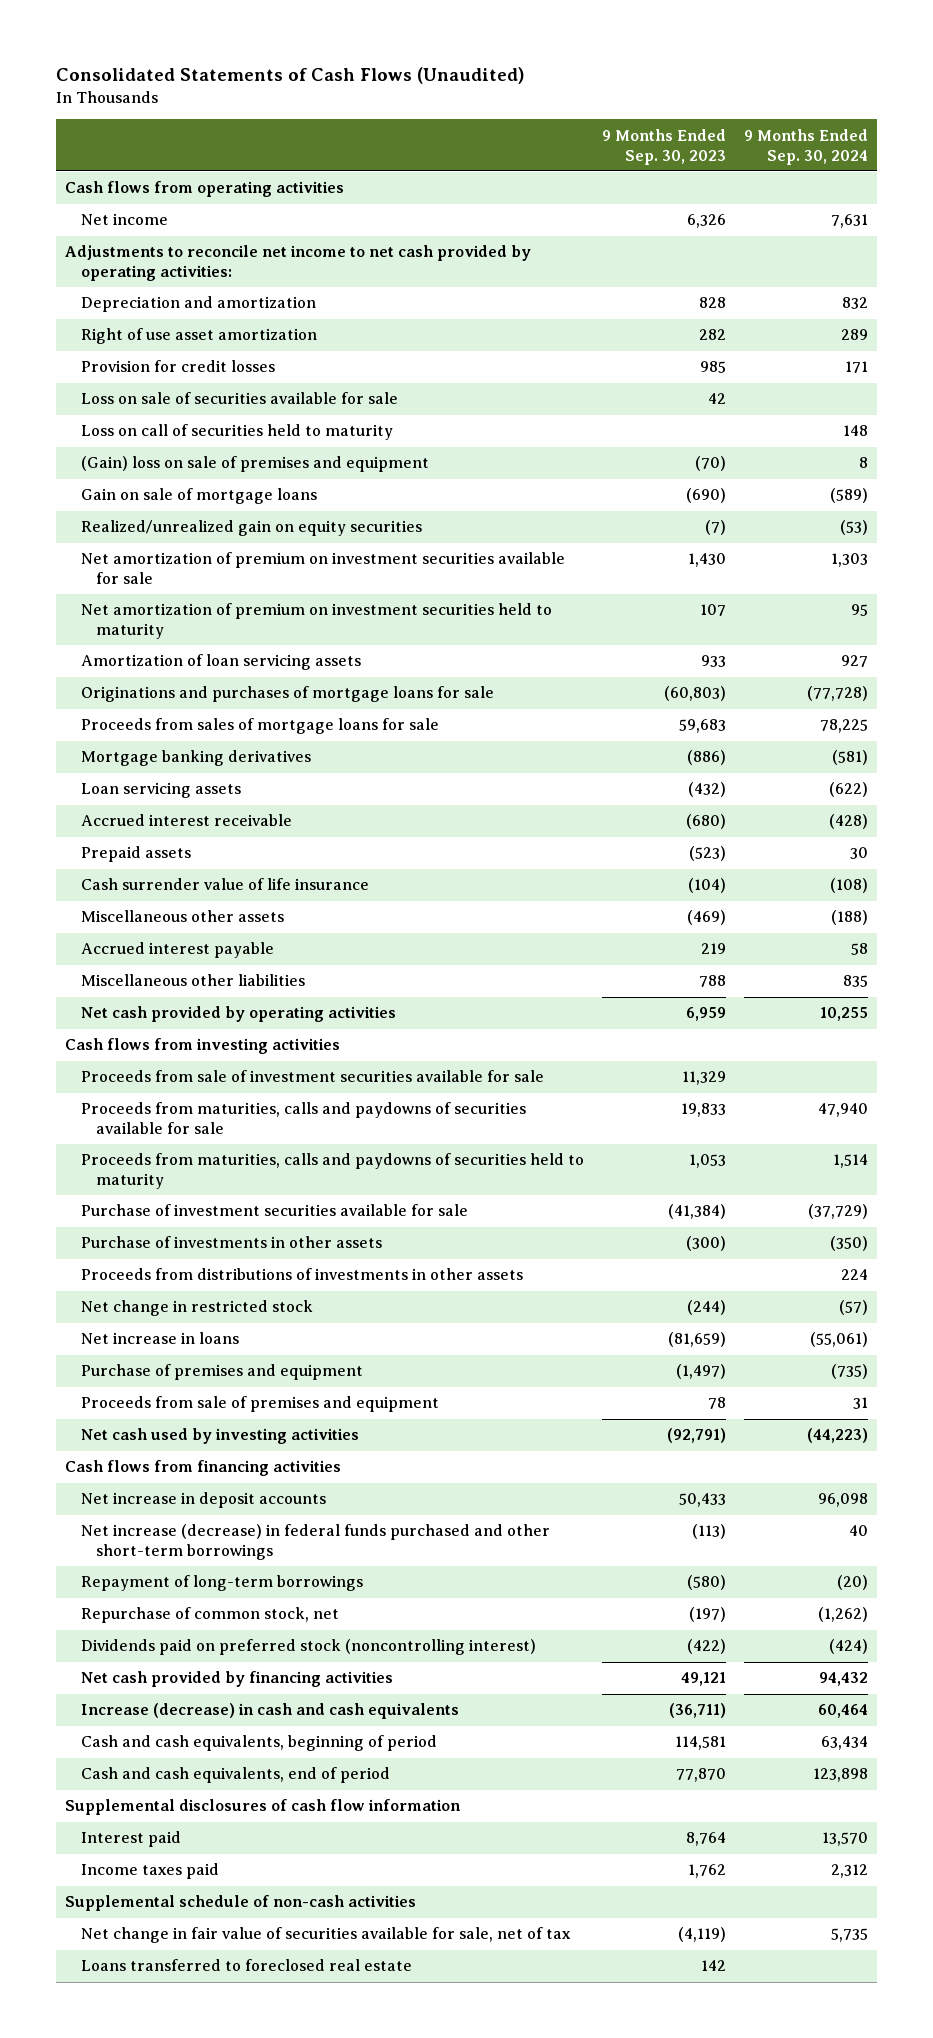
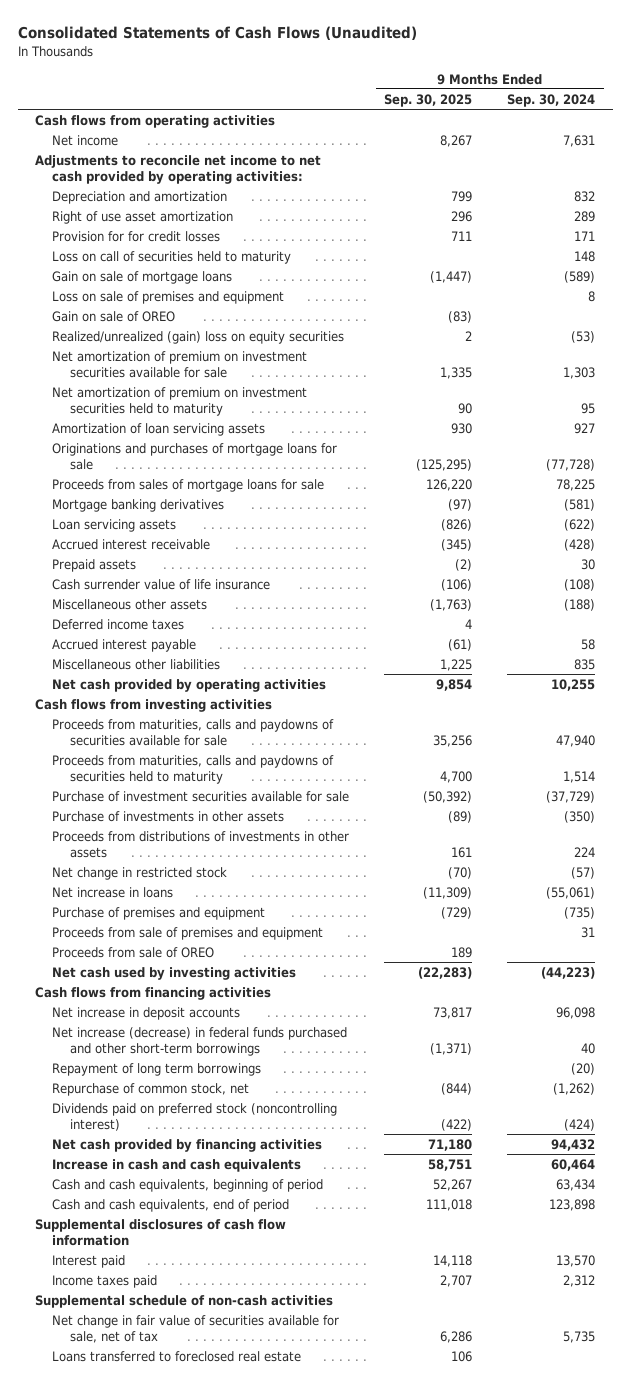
[601,128,726,165] 9 Months Ended Sep. 30, 2023 -> none
none -> [384,93,473,107] Sep. 30, 2025
[80,392,398,405] Loss on sale of securities available for sale -> none
[80,360,275,373] Provision for credit losses -> [52,230,221,242] Provision for for credit losses
[80,456,429,473] (Gain) loss on sale of premises and equipment -> none
none -> [52,290,285,304] Loss on sale of premises and equipment
none -> [52,310,176,322] Gain on sale of OREO
[80,520,422,537] Realized/unrealized gain on equity securities -> [52,330,345,344] Realized/unrealized (gain) loss on equity securities
none -> [52,618,185,630] Deferred income taxes
[80,1070,544,1083] Proceeds from sale of investment securities available for sale -> none
none -> [52,946,215,958] Proceeds from sale of OREO
[80,1575,363,1592] Repayment of long-term borrowings -> [52,1062,262,1076] Repayment of long term borrowings
[80,1703,459,1720] Increase (decrease) in cash and cash equivalents -> [52,1158,302,1172] Increase in cash and cash equivalents

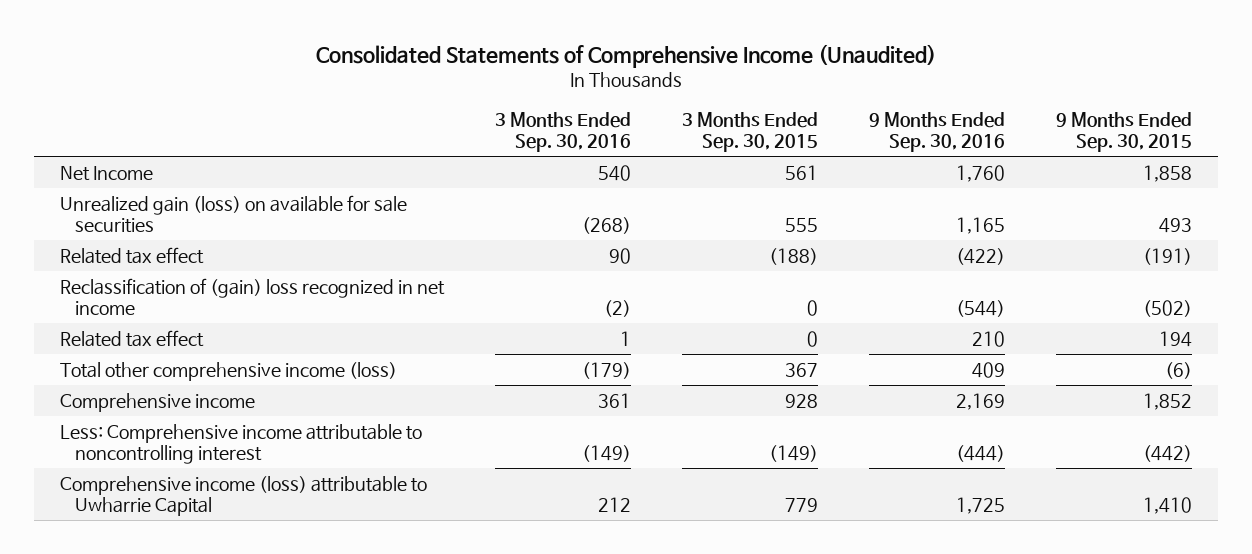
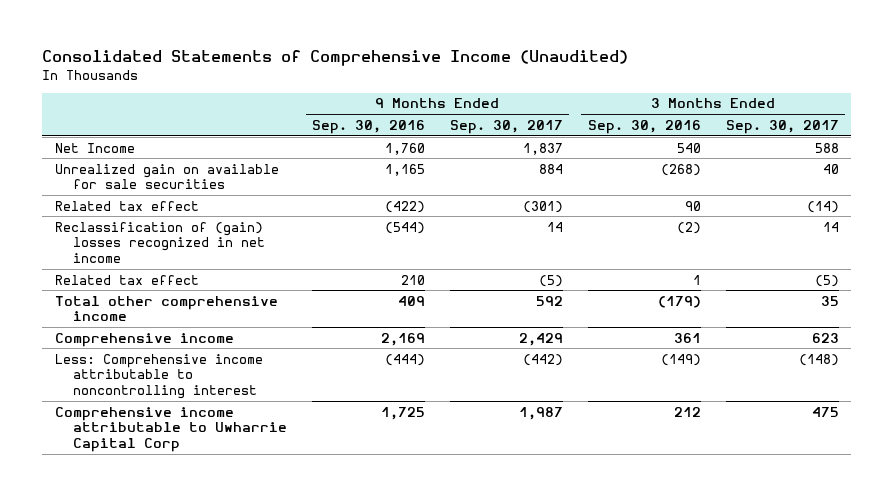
[682,112,819,153] 3 Months Ended Sep. 30, 2015 -> none
[1056,112,1193,153] 9 Months Ended Sep. 30, 2015 -> none
none -> [449,119,563,134] Sep. 30, 2017
none -> [725,119,839,134] Sep. 30, 2017
[59,194,407,233] Unrealized gain (loss) on available for sale securities -> [54,163,279,190] Unrealized gain on available for sale securities
[59,277,445,315] Reclassification of (gain) loss recognized in net income -> [54,221,265,263] Reclassification of (gain) losses recognized in net income
[59,361,397,381] Total other comprehensive income (loss) -> [54,295,278,322] Total other comprehensive income
[59,475,427,516] Comprehensive income (loss) attributable to Uwharrie Capital -> [54,406,287,452] Comprehensive income attributable to Uwharrie Capital Corp

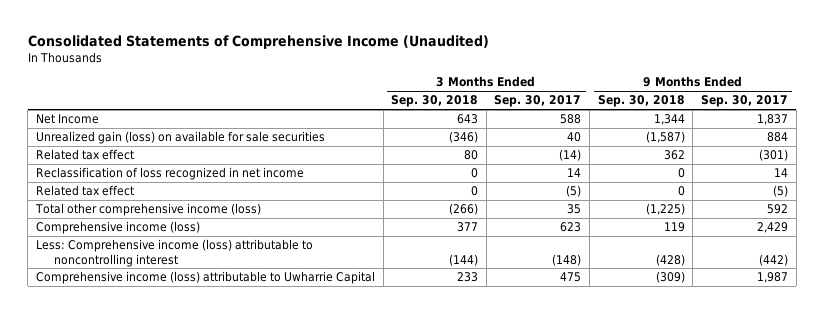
[311,119,425,134] Sep. 30, 2016 -> none
[587,119,701,134] Sep. 30, 2016 -> none
none -> [391,95,479,108] Sep. 30, 2018
none -> [597,95,685,108] Sep. 30, 2018
[54,163,279,190] Unrealized gain on available for sale securities -> [36,131,326,145] Unrealized gain (loss) on available for sale securities
[54,221,265,263] Reclassification of (gain) losses recognized in net income -> [36,167,305,181] Reclassification of loss recognized in net income
[54,295,278,322] Total other comprehensive income -> [35,203,262,217] Total other comprehensive income (loss)
[54,332,234,347] Comprehensive income -> [36,221,201,235] Comprehensive income (loss)
[54,353,263,399] Less: Comprehensive income attributable to noncontrolling interest -> [36,239,314,267] Less: Comprehensive income (loss) attributable to noncontrolling interest
[54,406,287,452] Comprehensive income attributable to Uwharrie Capital Corp -> [36,271,376,285] Comprehensive income (loss) attributable to Uwharrie Capital

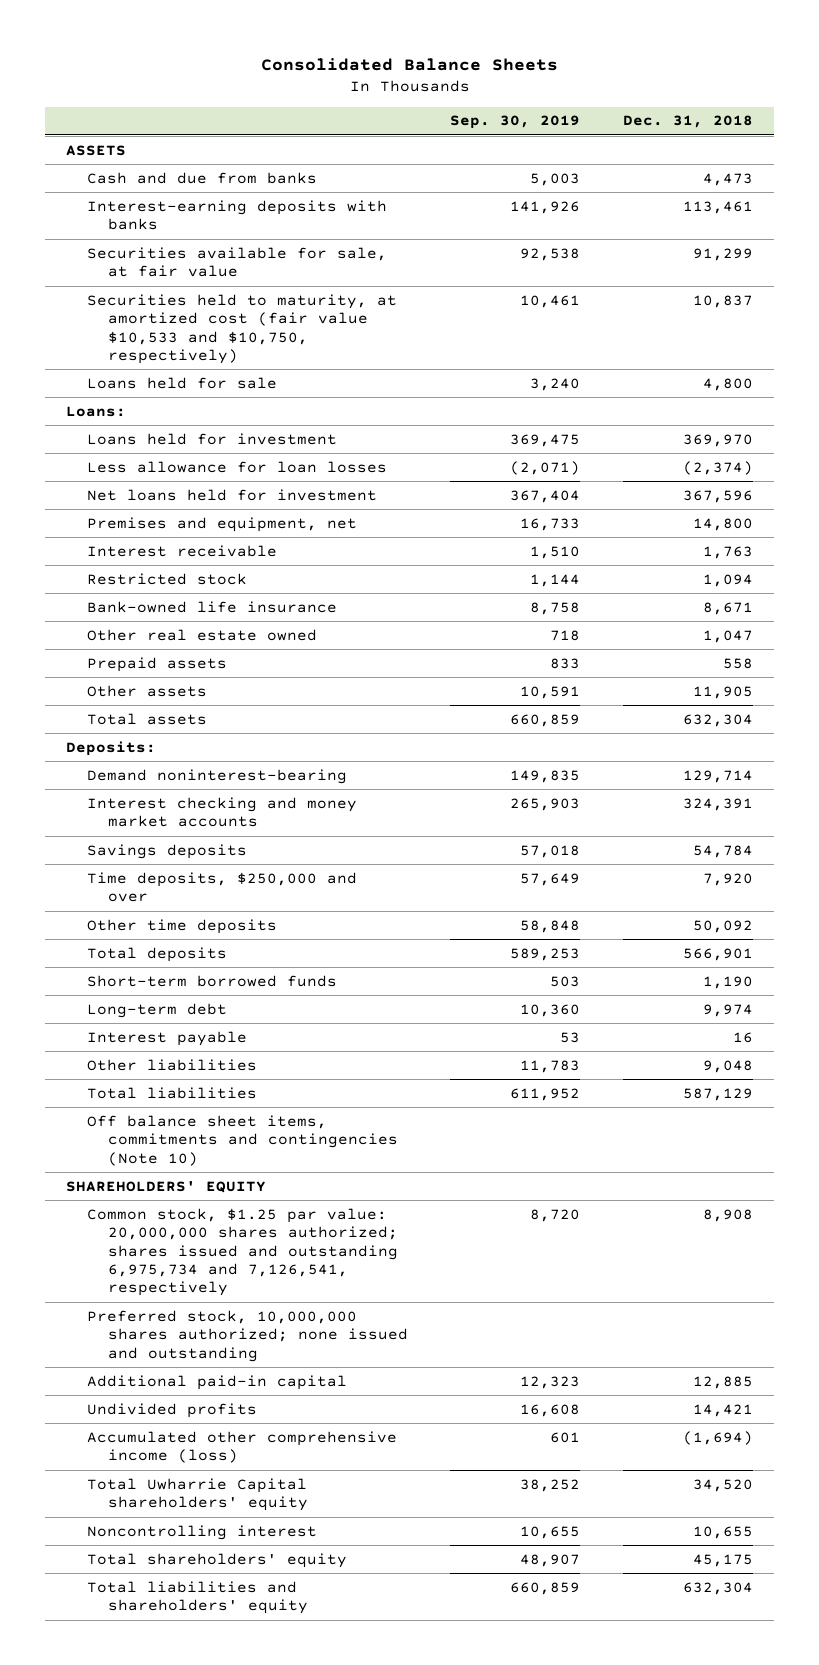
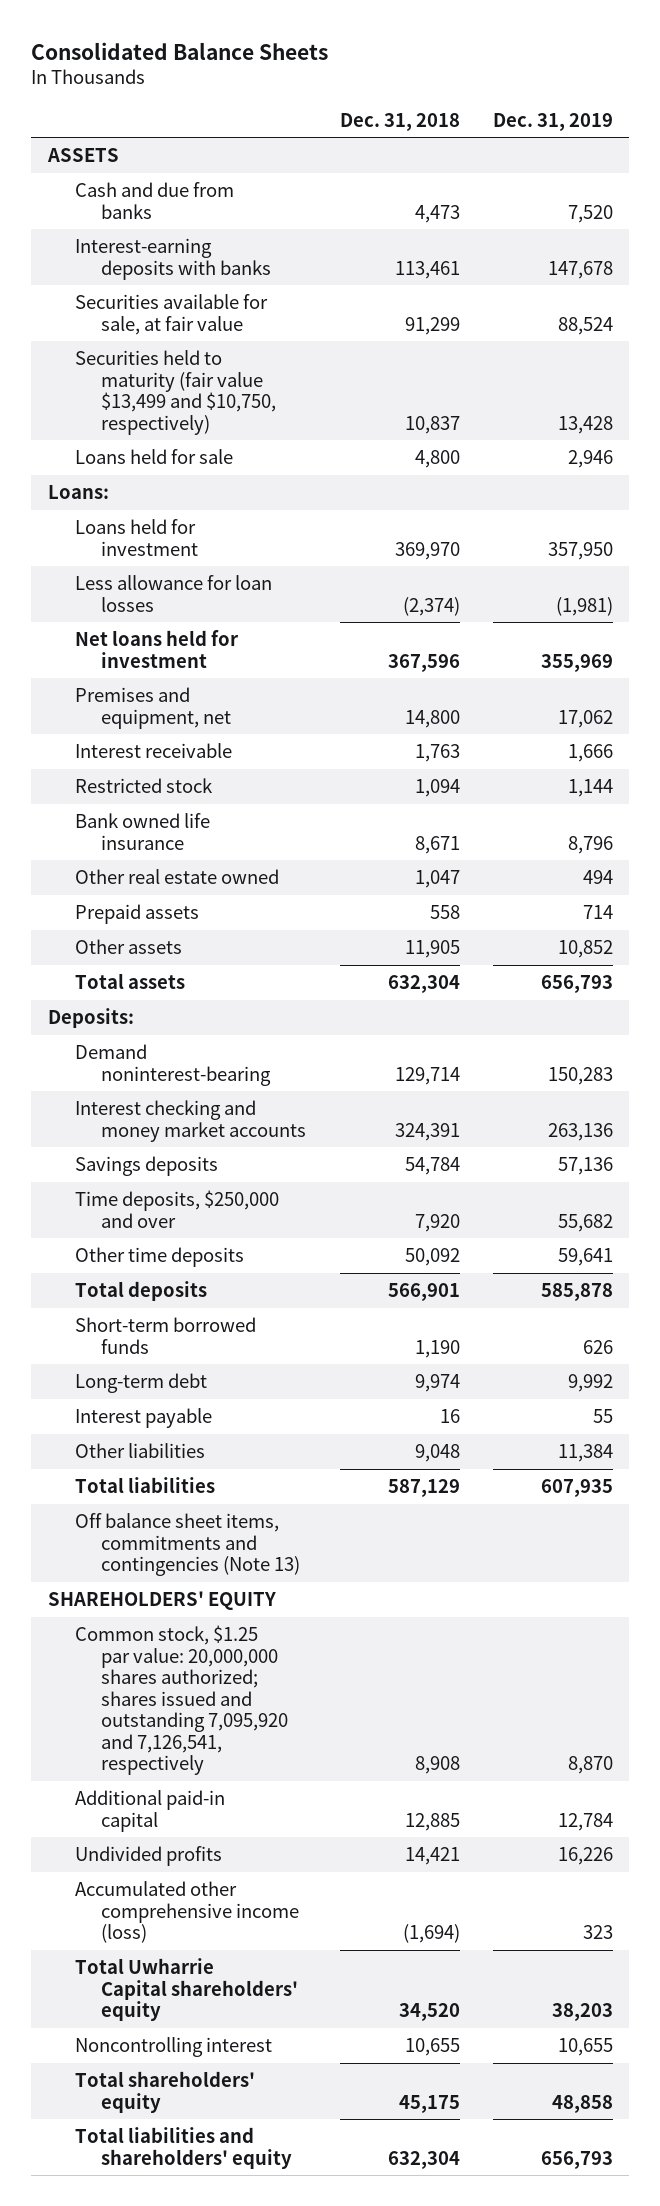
[450,115,581,130] Sep. 30, 2019 -> none
none -> [492,112,613,131] Dec. 31, 2019
[87,293,398,365] Securities held to maturity, at amortized cost (fair value $10,533 and $10,750, respectively) -> [74,350,277,435] Securities held to maturity (fair value $13,499 and $10,750, respectively)
[87,600,338,613] Bank-owned life insurance -> [74,813,210,850] Bank owned life insurance
[87,1114,399,1166] Off balance sheet items, commitments and contingencies (Note 10) -> [74,1513,301,1577] Off balance sheet items, commitments and contingencies (Note 13)
[87,1309,409,1362] Preferred stock, 10,000,000 shares authorized; none issued and outstanding -> none
[87,1207,399,1297] Common stock, $1.25 par value: 20,000,000 shares authorized; shares issued and outstanding 6,975,734 and 7,126,541, respectively -> [74,1625,289,1776] Common stock, $1.25 par value: 20,000,000 shares authorized; shares issued and outstanding 7,095,920 and 7,126,541, respectively

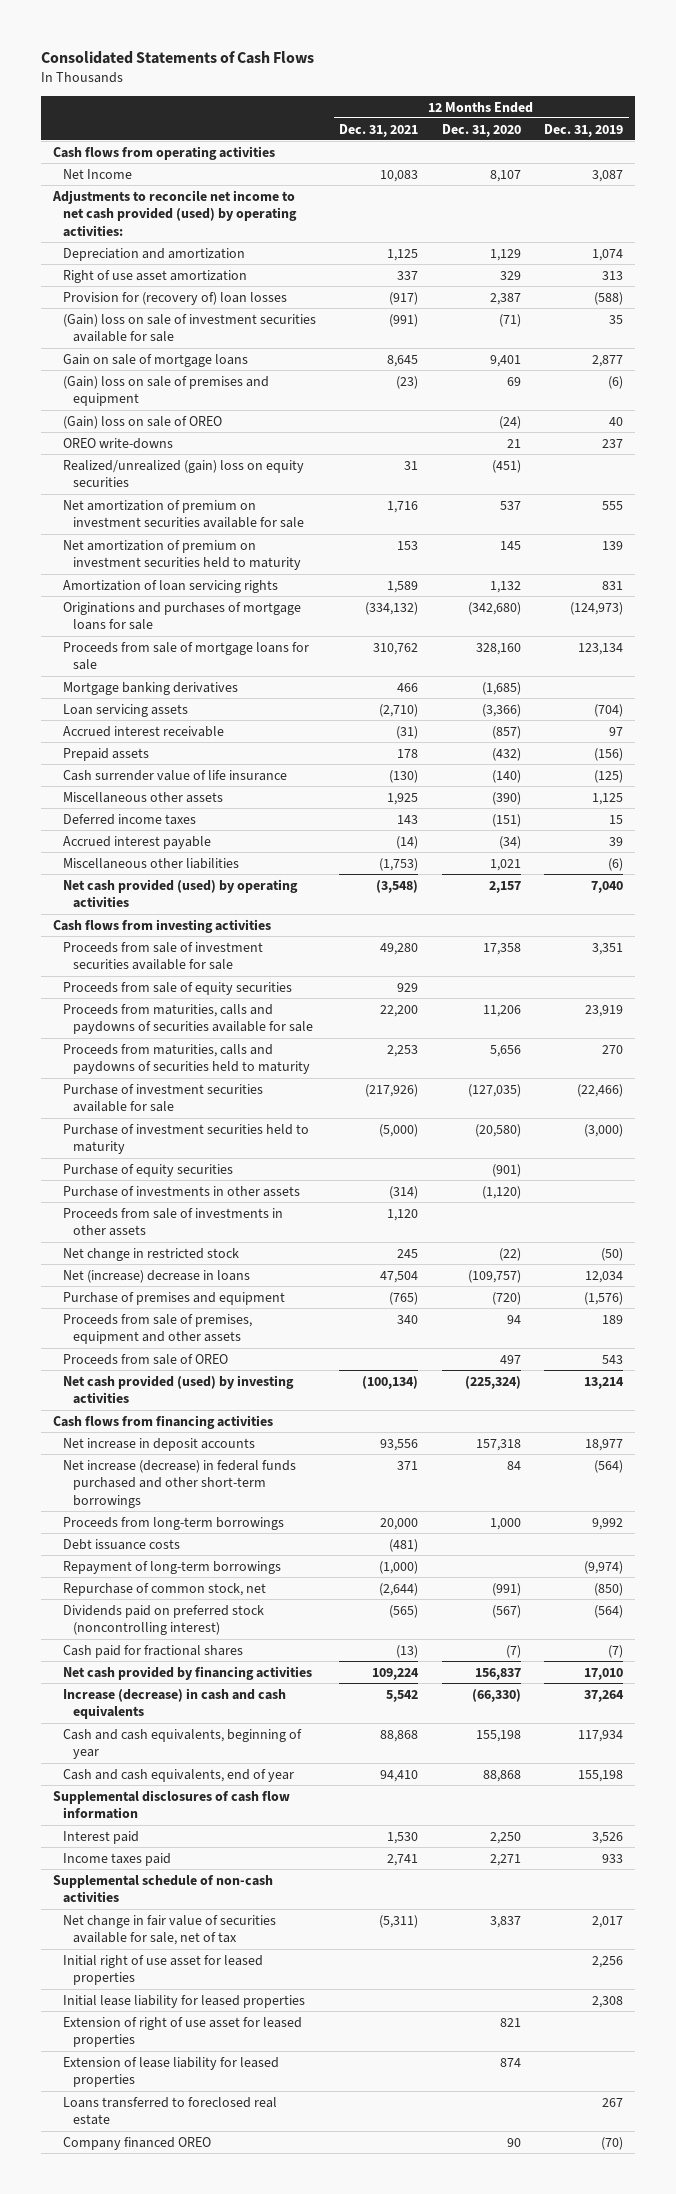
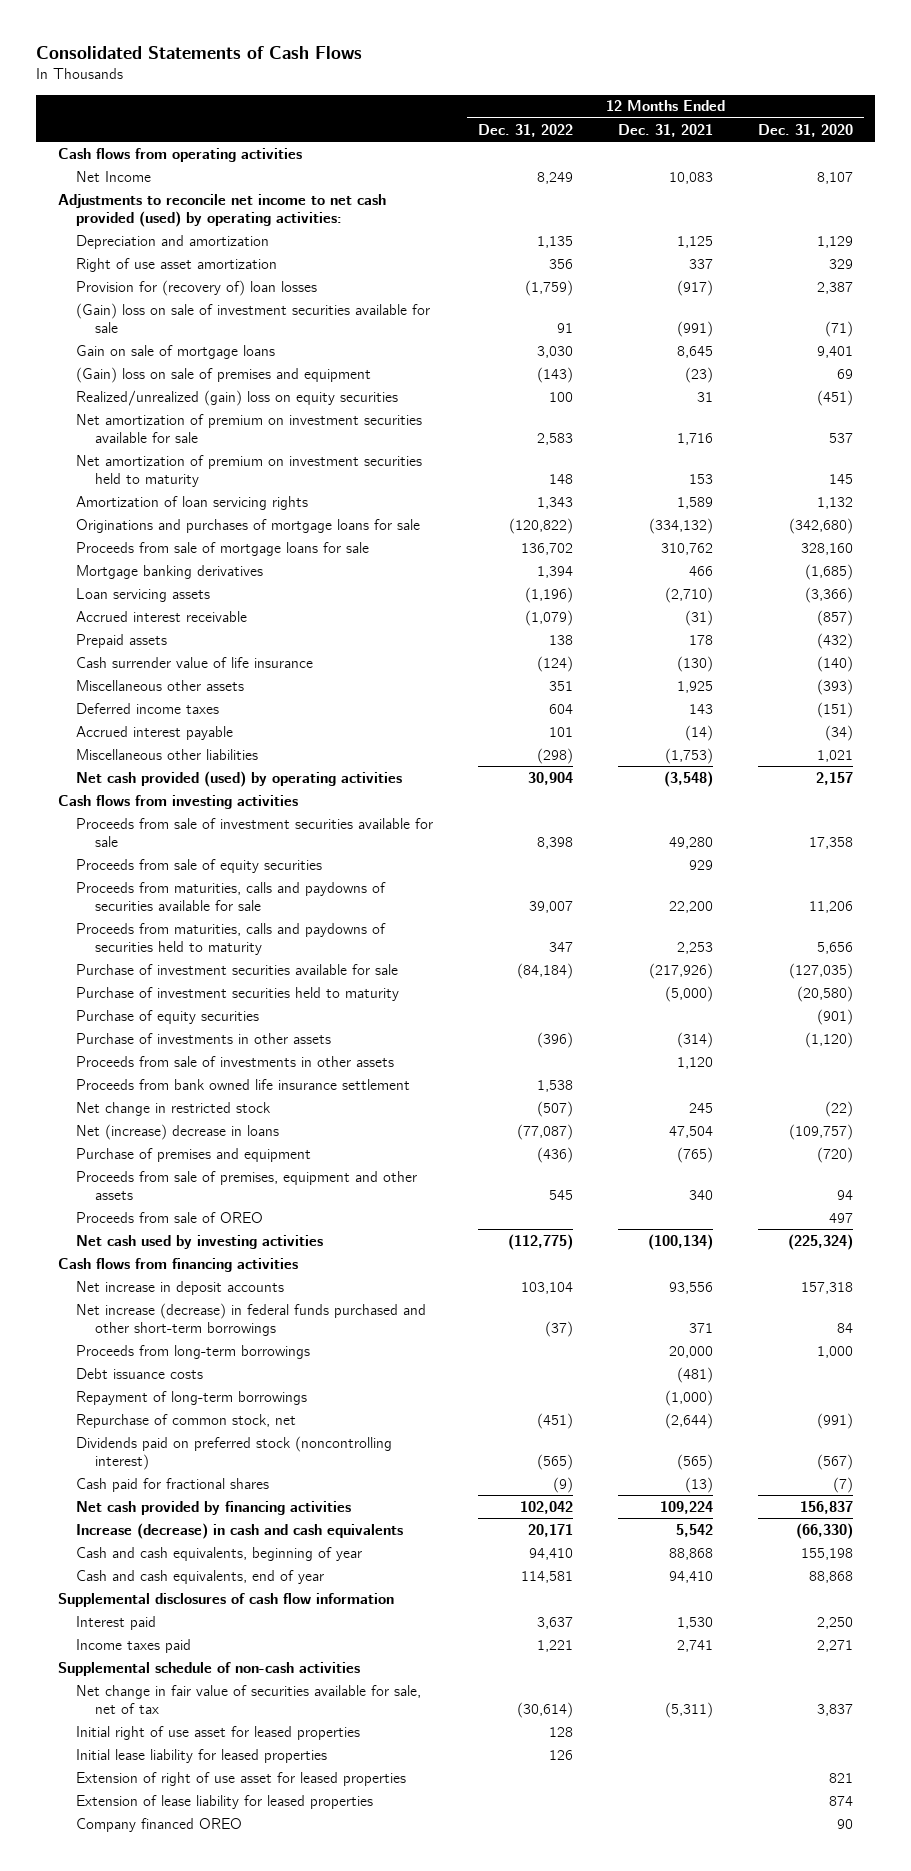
[544,123,624,137] Dec. 31, 2019 -> none
none -> [478,123,574,137] Dec. 31, 2022
[63,415,223,429] (Gain) loss on sale of OREO -> none
[63,437,174,449] OREO write-downs -> none
[491,791,521,805] (390) -> [816,678,853,695] (393)
none -> [76,1078,411,1090] Proceeds from bank owned life insurance settlement
[63,1374,295,1405] Net cash provided (used) by investing activities -> [76,1234,324,1249] Net cash used by investing activities
[63,2096,278,2126] Loans transferred to foreclosed real estate -> none

